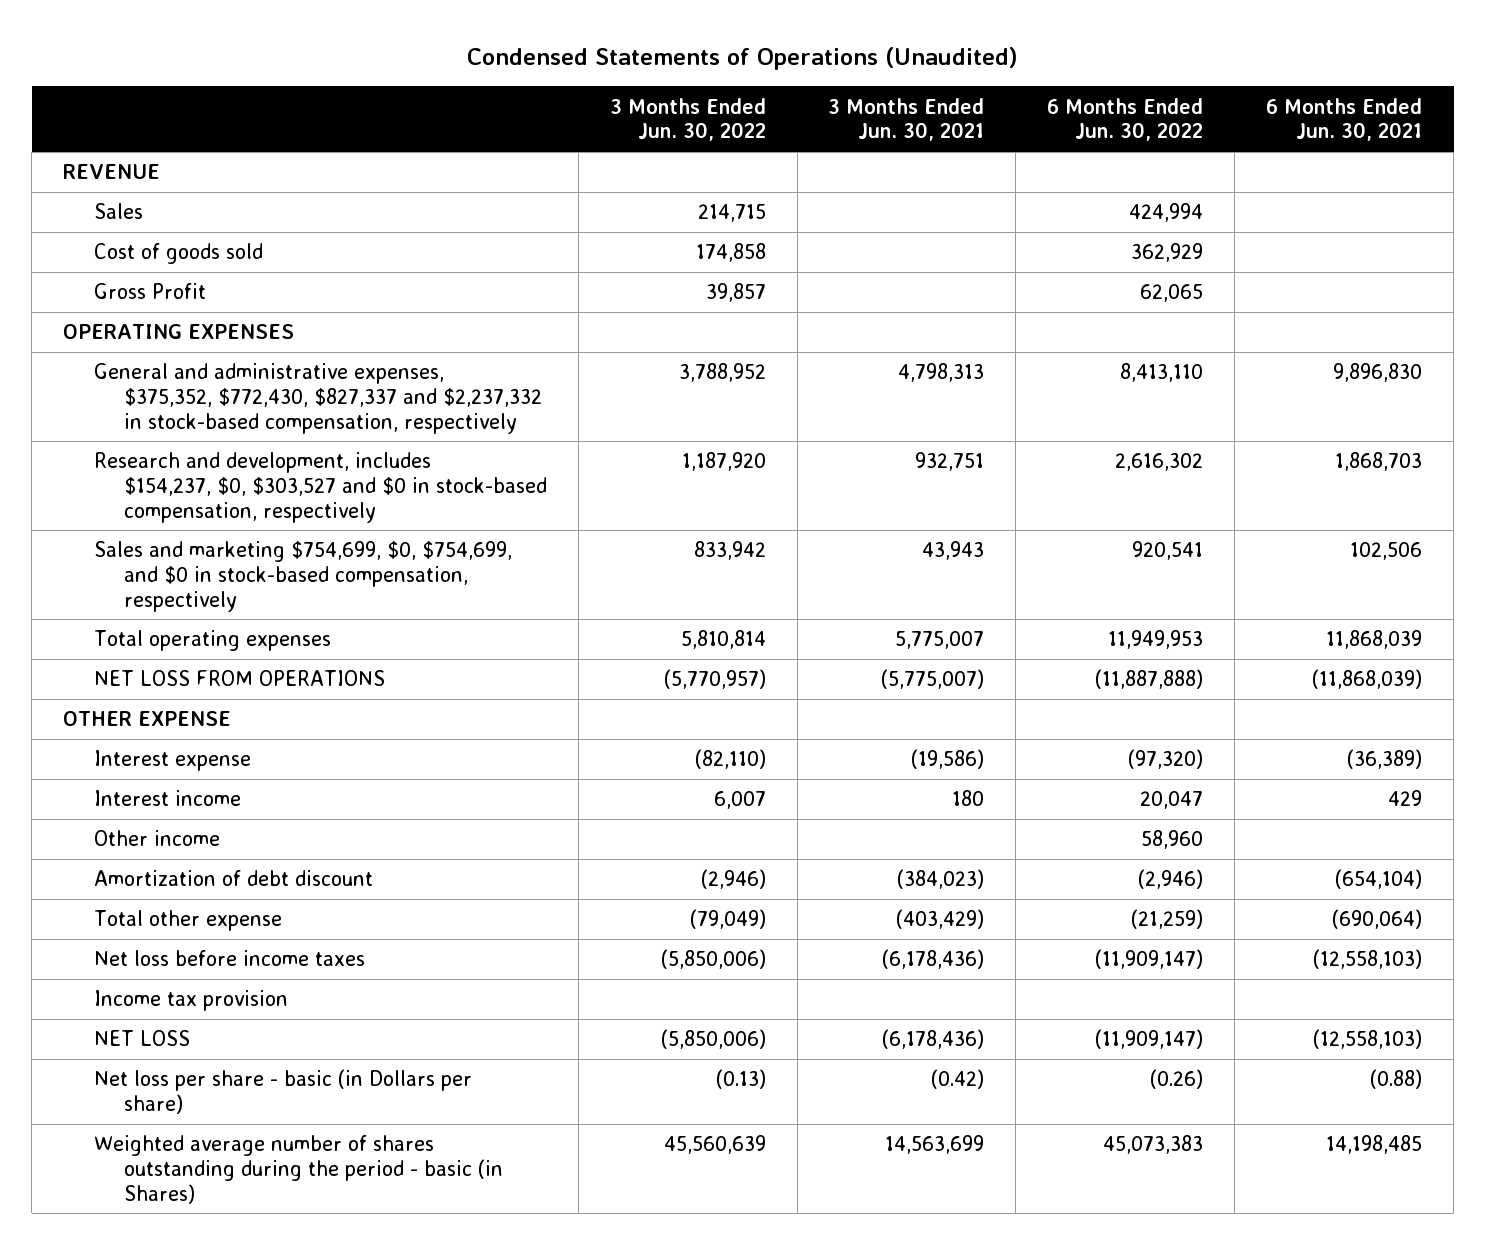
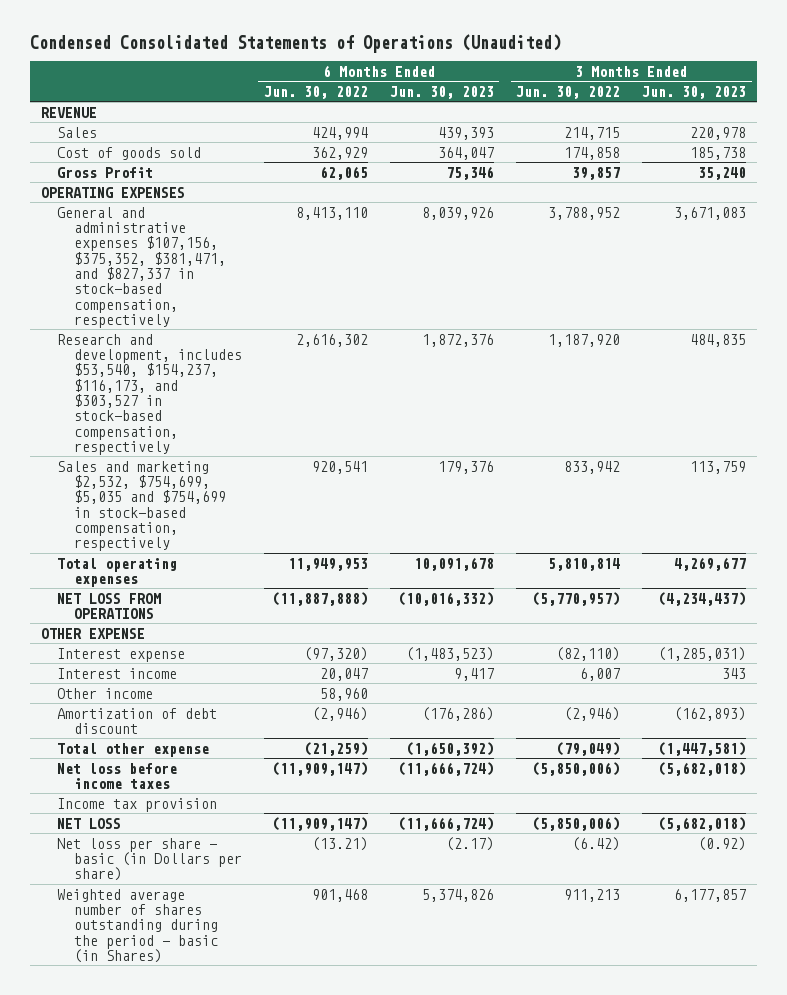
[466,47,1018,71] Condensed Statements of Operations (Unaudited) -> [29,33,561,53] Condensed Consolidated Statements of Operations (Unaudited)
[828,97,985,142] 3 Months Ended Jun. 30, 2021 -> none
[1266,97,1423,142] 6 Months Ended Jun. 30, 2021 -> none
none -> [389,85,494,99] Jun. 30, 2023
none -> [642,85,747,99] Jun. 30, 2023
[93,363,542,434] General and administrative expenses, $375,352, $772,430, $827,337 and $2,237,332 in stock-based compensation, respectively -> [57,206,226,328] General and administrative expenses $107,156, $375,352, $381,471, and $827,337 in stock-based compensation, respectively
[93,452,547,523] Research and development, includes $154,237, $0, $303,527 and $0 in stock-based compensation, respectively -> [57,333,242,455] Research and development, includes $53,540, $154,237, $116,173, and $303,527 in stock-based compensation, respectively
[93,541,512,612] Sales and marketing $754,699, $0, $754,699, and $0 in stock-based compensation, respectively -> [57,460,226,552] Sales and marketing $2,532, $754,699, $5,035 and $754,699 in stock-based compensation, respectively
[715,1069,766,1090] (0.13) -> [572,836,621,851] (6.42)
[1150,1069,1204,1090] (0.26) -> [311,836,368,851] (13.21)
[663,1135,766,1155] 45,560,639 -> [564,888,621,902] 911,213
[1103,1135,1204,1155] 45,073,383 -> [311,888,368,902] 901,468

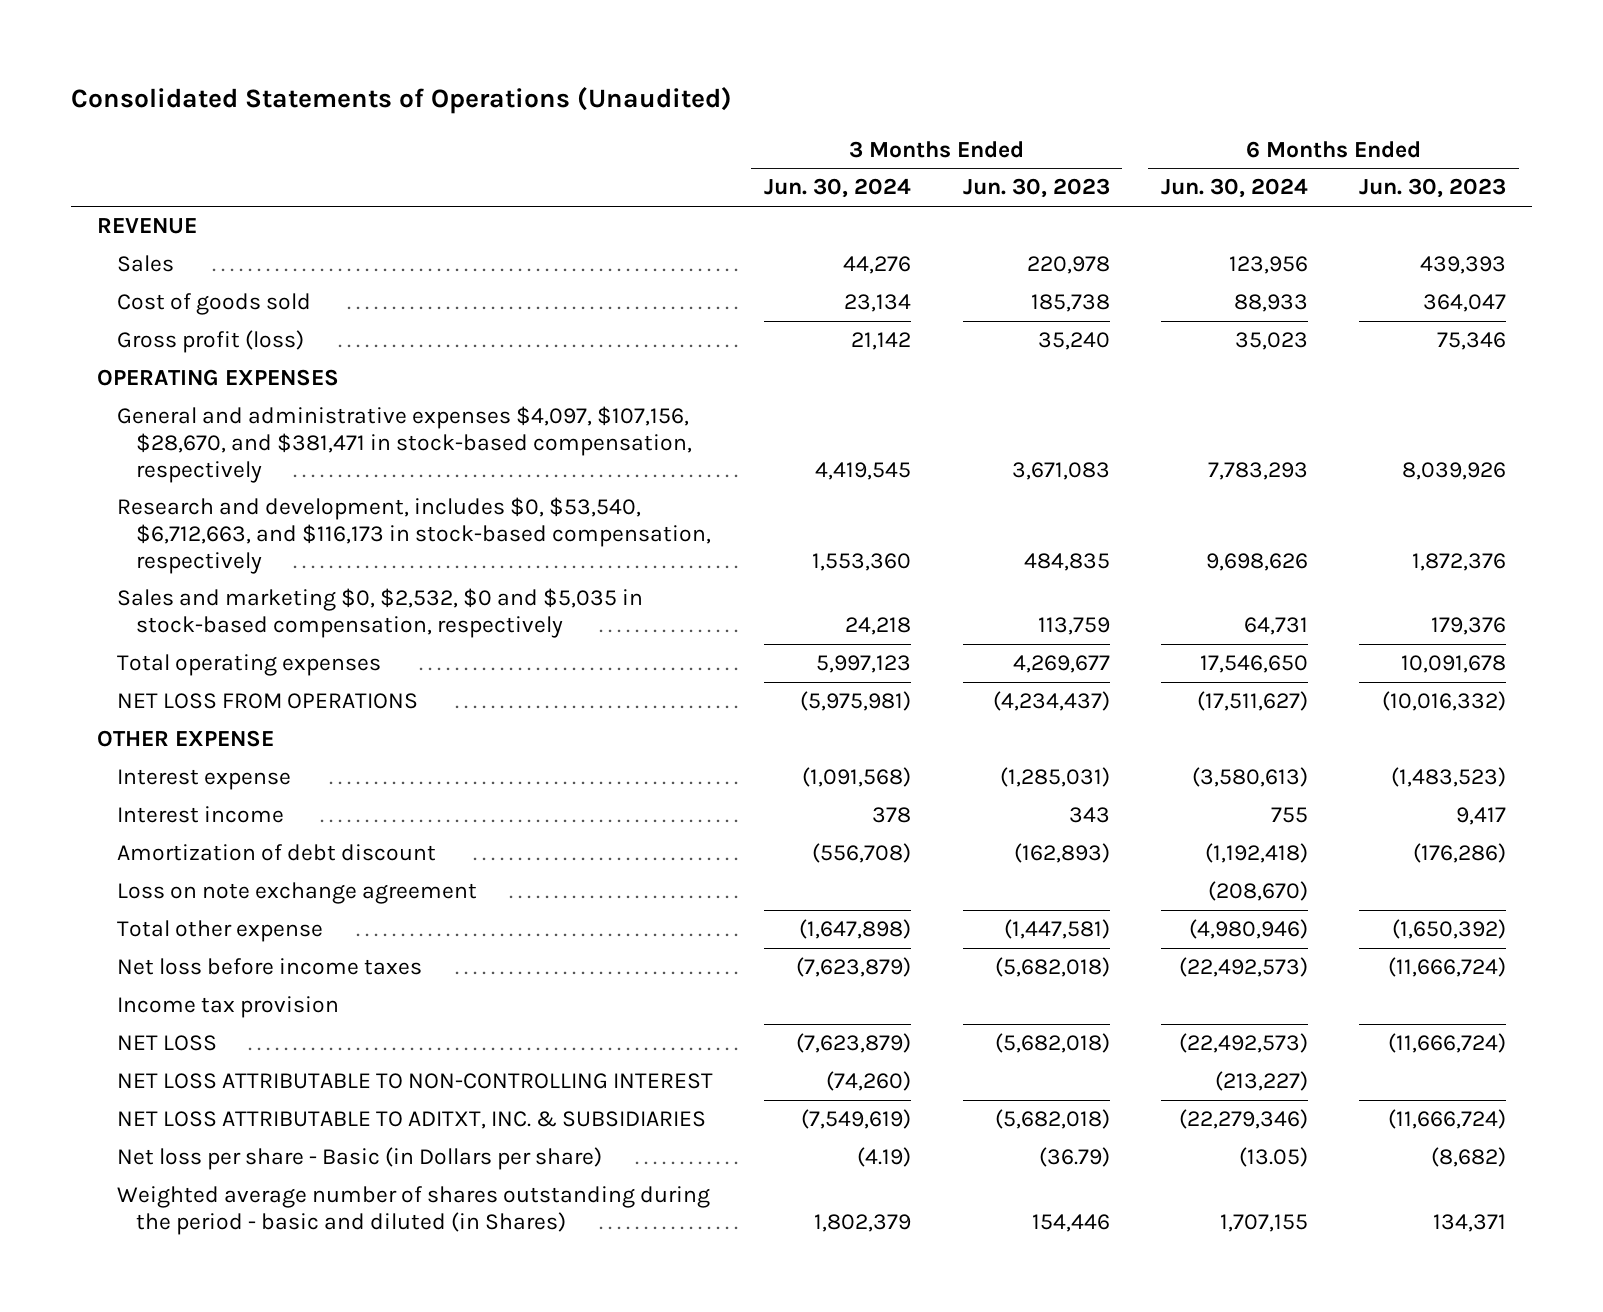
[29,33,561,53] Condensed Consolidated Statements of Operations (Unaudited) -> [71,87,733,115] Consolidated Statements of Operations (Unaudited)
[263,85,368,99] Jun. 30, 2022 -> none
[516,85,621,99] Jun. 30, 2022 -> none
none -> [764,178,912,199] Jun. 30, 2024
none -> [1160,178,1308,199] Jun. 30, 2024
[57,166,154,178] Gross Profit -> [116,330,304,354] Gross profit (loss)
[57,206,226,328] General and administrative expenses $107,156, $375,352, $381,471, and $827,337 in stock-based compensation, respectively -> [116,406,693,483] General and administrative expenses $4,097, $107,156, $28,670, and $381,471 in stock-based compensation, respectively
[57,333,242,455] Research and development, includes $53,540, $154,237, $116,173, and $303,527 in stock-based compensation, respectively -> [116,497,712,574] Research and development, includes $0, $53,540, $6,712,663, and $116,173 in stock-based compensation, respectively
[57,460,226,552] Sales and marketing $2,532, $754,699, $5,035 and $754,699 in stock-based compensation, respectively -> [116,588,643,638] Sales and marketing $0, $2,532, $0 and $5,035 in stock-based compensation, respectively
[57,687,154,699] Other income -> none
none -> [116,882,477,905] Loss on note exchange agreement
none -> [116,1073,713,1090] NET LOSS ATTRIBUTABLE TO NON-CONTROLLING INTEREST
none -> [116,1111,706,1130] NET LOSS ATTRIBUTABLE TO ADITXT, INC. & SUBSIDIARIES
[57,837,242,882] Net loss per share - basic (in Dollars per share) -> [116,1147,602,1171] Net loss per share - Basic (in Dollars per share)
[445,836,494,851] (2.17) -> [1431,1147,1507,1168] (8,682)
[698,836,747,851] (0.92) -> [1038,1147,1110,1168] (36.79)
[57,888,218,963] Weighted average number of shares outstanding during the period - basic (in Shares) -> [116,1186,710,1235] Weighted average number of shares outstanding during the period - basic and diluted (in Shares)
[421,888,494,902] 5,374,826 -> [1433,1213,1507,1232] 134,371
[674,888,747,902] 6,177,857 -> [1031,1213,1110,1232] 154,446

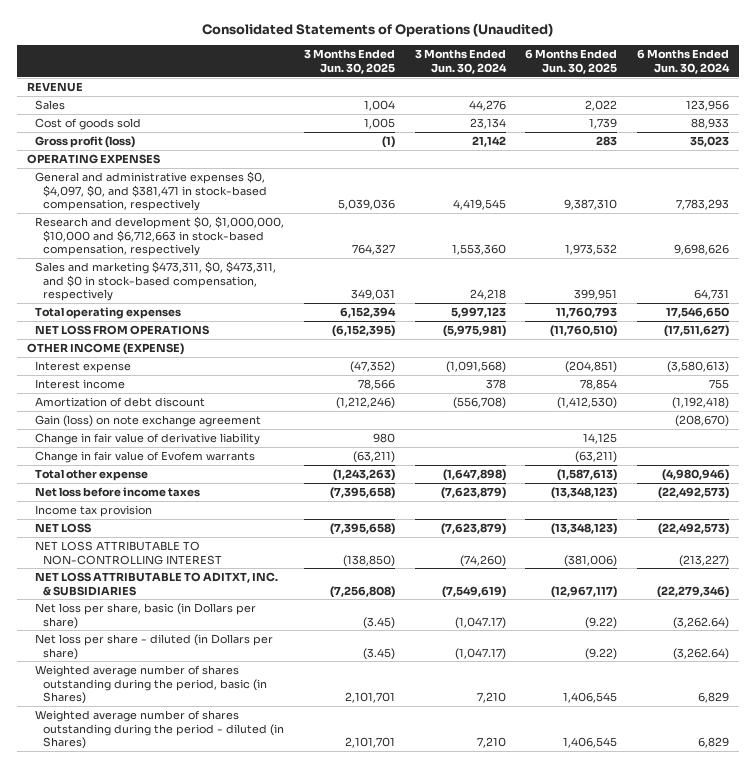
[962,178,1110,199] Jun. 30, 2023 -> none
[1359,178,1507,199] Jun. 30, 2023 -> none
none -> [303,49,395,74] 3 Months Ended Jun. 30, 2025
none -> [525,49,618,74] 6 Months Ended Jun. 30, 2025
[116,406,693,483] General and administrative expenses $4,097, $107,156, $28,670, and $381,471 in stock-based compensation, respectively -> [34,170,268,212] General and administrative expenses $0, $4,097, $0, and $381,471 in stock-based compensation, respectively
[116,497,712,574] Research and development, includes $0, $53,540, $6,712,663, and $116,173 in stock-based compensation, respectively -> [34,215,284,257] Research and development $0, $1,000,000, $10,000 and $6,712,663 in stock-based compensation, respectively
[116,588,643,638] Sales and marketing $0, $2,532, $0 and $5,035 in stock-based compensation, respectively -> [34,260,276,302] Sales and marketing $473,311, $0, $473,311, and $0 in stock-based compensation, respectively
[96,730,274,748] OTHER EXPENSE -> [26,342,184,355] OTHER INCOME (EXPENSE)
[116,882,477,905] Loss on note exchange agreement -> [34,414,261,427] Gain (loss) on note exchange agreement
none -> [34,432,260,445] Change in fair value of derivative liability
none -> [34,450,255,463] Change in fair value of Evofem warrants
[116,1147,602,1171] Net loss per share - Basic (in Dollars per share) -> [34,602,256,629] Net loss per share, basic (in Dollars per share)
[857,1147,912,1168] (4.19) -> [454,616,506,629] (1,047.17)
[1238,1147,1308,1168] (13.05) -> [672,616,729,629] (3,262.64)
none -> [34,633,273,660] Net loss per share - diluted (in Dollars per share)
[116,1186,710,1235] Weighted average number of shares outstanding during the period - basic and diluted (in Shares) -> [34,664,268,705] Weighted average number of shares outstanding during the period, basic (in Shares)
[814,1213,912,1232] 1,802,379 -> [476,692,506,704] 7,210
[1219,1213,1308,1232] 1,707,155 -> [697,692,729,704] 6,829
none -> [34,709,285,750] Weighted average number of shares outstanding during the period - diluted (in Shares)

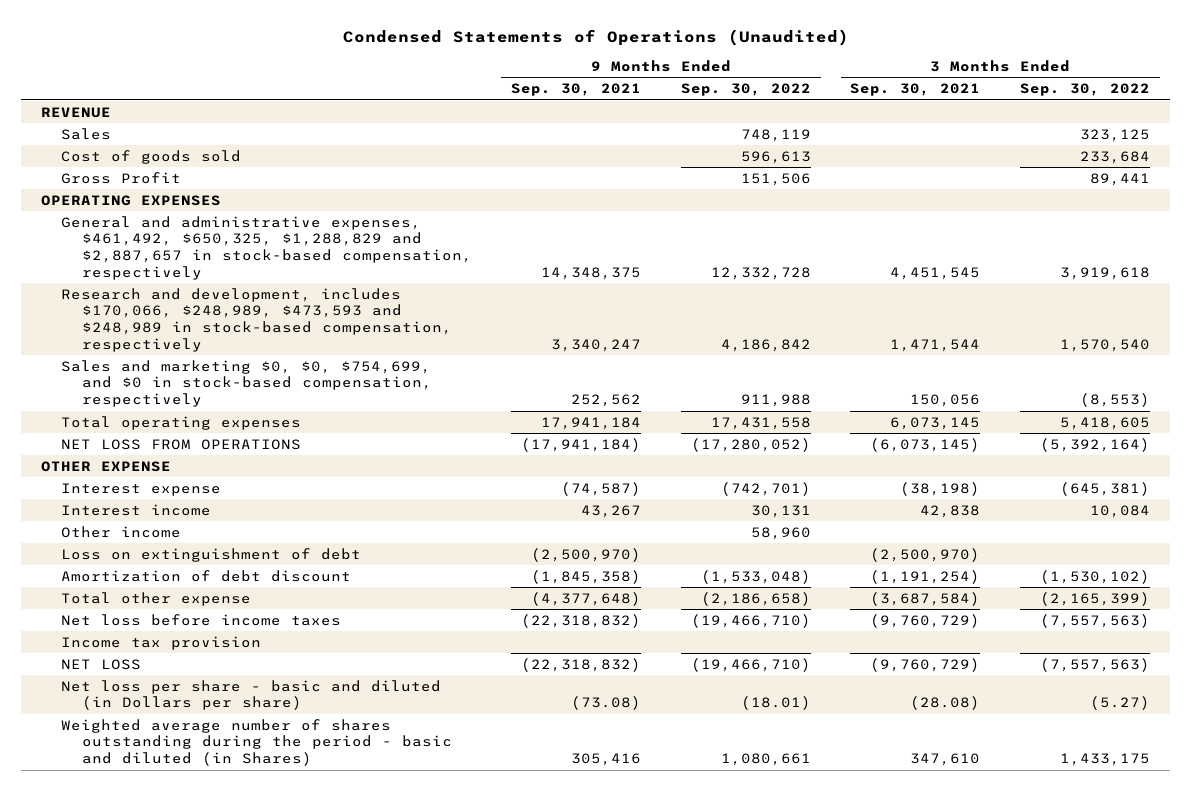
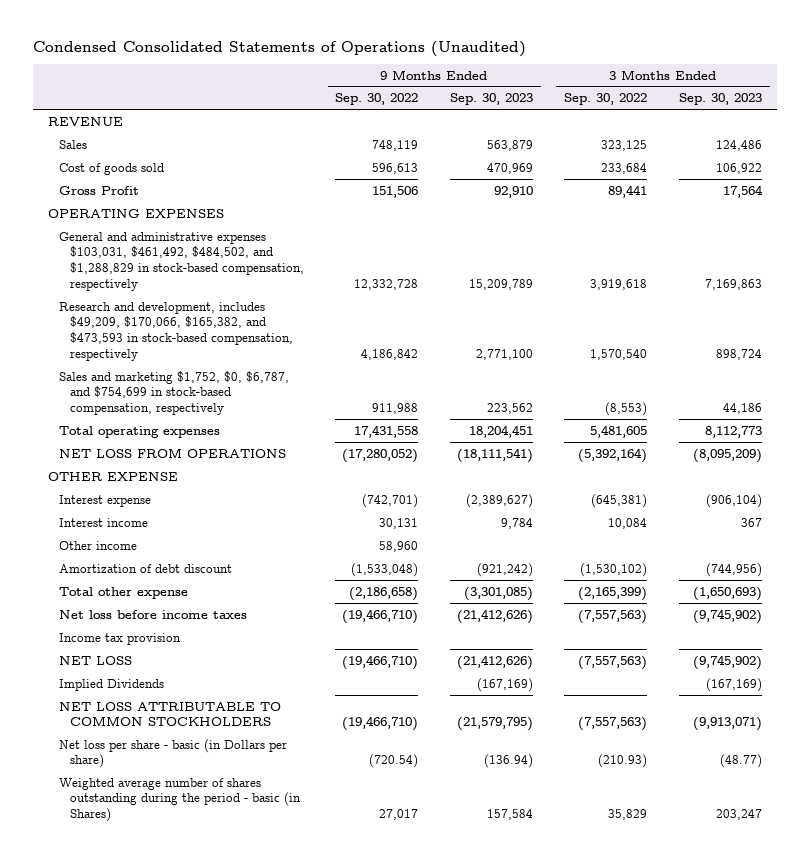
[342,28,849,46] Condensed Statements of Operations (Unaudited) -> [32,40,526,57] Condensed Consolidated Statements of Operations (Unaudited)
[511,83,642,97] Sep. 30, 2021 -> none
[850,83,981,97] Sep. 30, 2021 -> none
none -> [449,93,533,106] Sep. 30, 2023
none -> [678,93,762,106] Sep. 30, 2023
[61,215,472,280] General and administrative expenses, $461,492, $650,325, $1,288,829 and $2,887,657 in stock-based compensation, respectively -> [59,231,305,291] General and administrative expenses $103,031, $461,492, $484,502, and $1,288,829 in stock-based compensation, respectively
[61,287,452,352] Research and development, includes $170,066, $248,989, $473,593 and $248,989 in stock-based compensation, respectively -> [59,301,294,361] Research and development, includes $49,209, $170,066, $165,382, and $473,593 in stock-based compensation, respectively
[61,359,432,408] Sales and marketing $0, $0, $754,699, and $0 in stock-based compensation, respectively -> [59,370,290,416] Sales and marketing $1,752, $0, $6,787, and $754,699 in stock-based compensation, respectively
[1060,416,1151,430] 5,418,605 -> [590,424,648,438] 5,481,605
[61,547,362,562] Loss on extinguishment of debt -> none
none -> [59,678,165,691] Implied Dividends
none -> [59,701,282,727] NET LOSS ATTRIBUTABLE TO COMMON STOCKHOLDERS
[61,679,442,711] Net loss per share - basic and diluted (in Dollars per share) -> [59,738,288,769] Net loss per share - basic (in Dollars per share)
[740,696,811,711] (18.01) -> [369,754,419,769] (720.54)
[1090,696,1151,711] (5.27) -> [598,754,648,769] (210.93)
[61,718,452,767] Weighted average number of shares outstanding during the period - basic and diluted (in Shares) -> [59,777,302,823] Weighted average number of shares outstanding during the period - basic (in Shares)
[720,753,811,767] 1,080,661 -> [379,809,419,821] 27,017
[1060,753,1151,767] 1,433,175 -> [608,809,648,821] 35,829

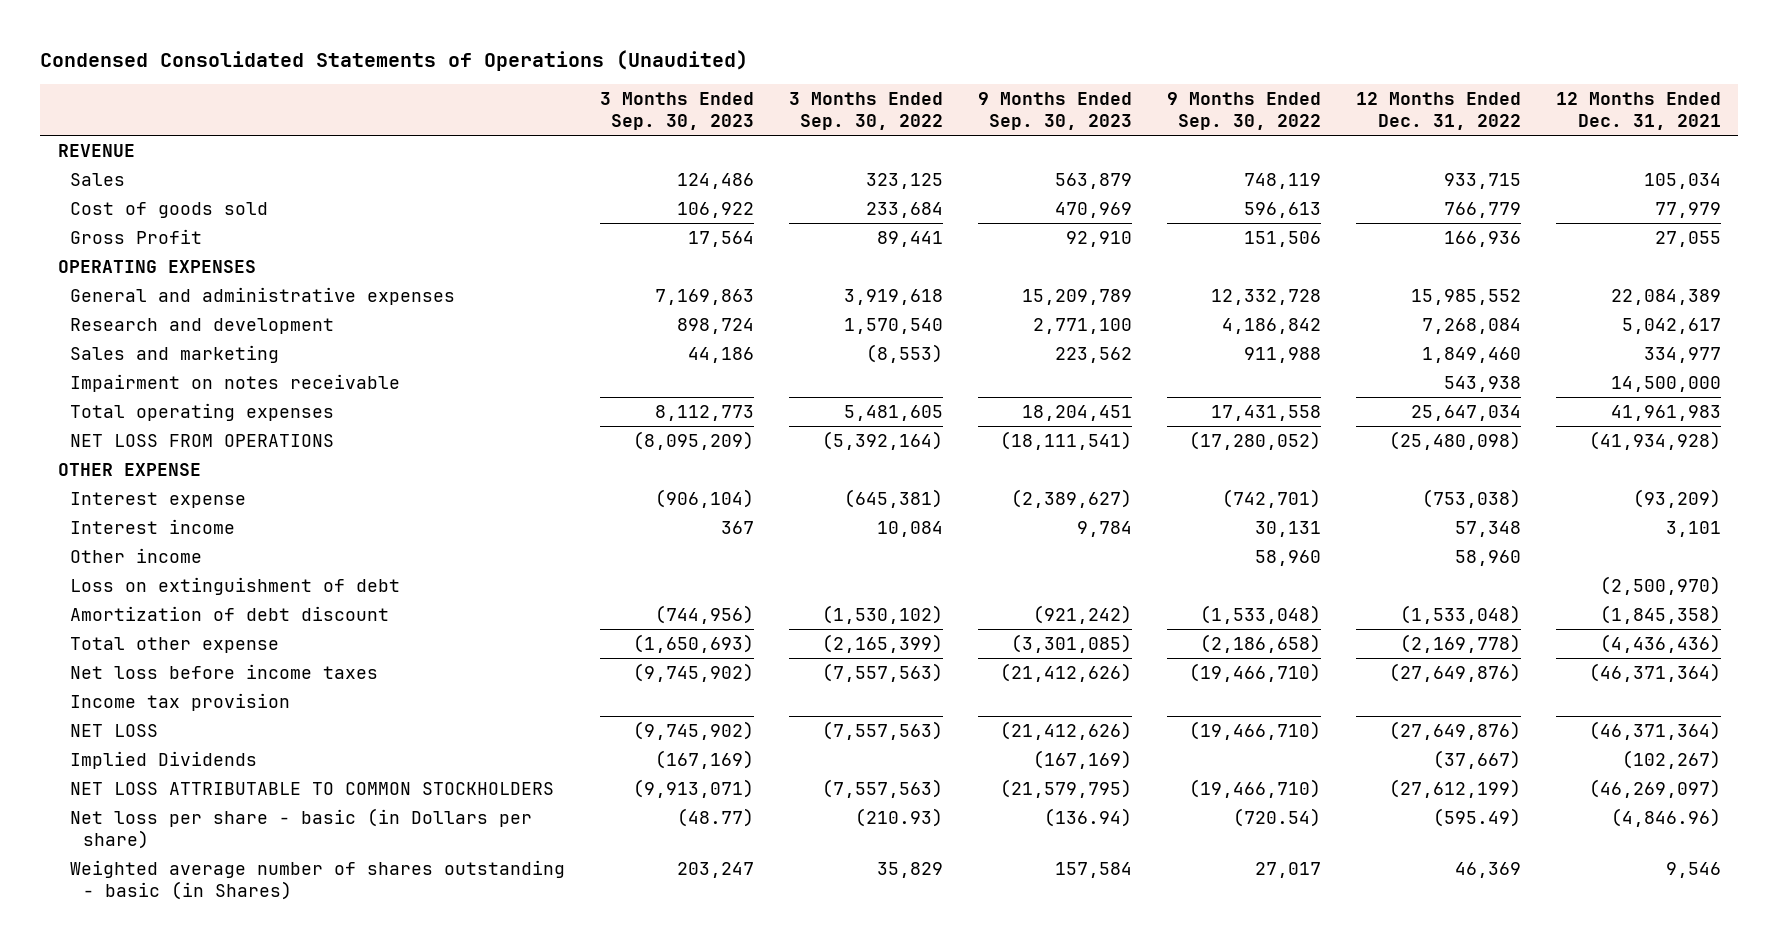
none -> [1356,92,1522,131] 12 Months Ended Dec. 31, 2022
none -> [1555,92,1721,131] 12 Months Ended Dec. 31, 2021
[59,231,305,291] General and administrative expenses $103,031, $461,492, $484,502, and $1,288,829 in stock-based compensation, respectively -> [70,286,456,305] General and administrative expenses
[59,301,294,361] Research and development, includes $49,209, $170,066, $165,382, and $473,593 in stock-based compensation, respectively -> [70,317,335,334] Research and development
[59,370,290,416] Sales and marketing $1,752, $0, $6,787, and $754,699 in stock-based compensation, respectively -> [70,344,280,363] Sales and marketing
none -> [70,373,401,392] Impairment on notes receivable
none -> [70,576,401,595] Loss on extinguishment of debt
[59,777,302,823] Weighted average number of shares outstanding during the period - basic (in Shares) -> [70,859,566,900] Weighted average number of shares outstanding - basic (in Shares)

